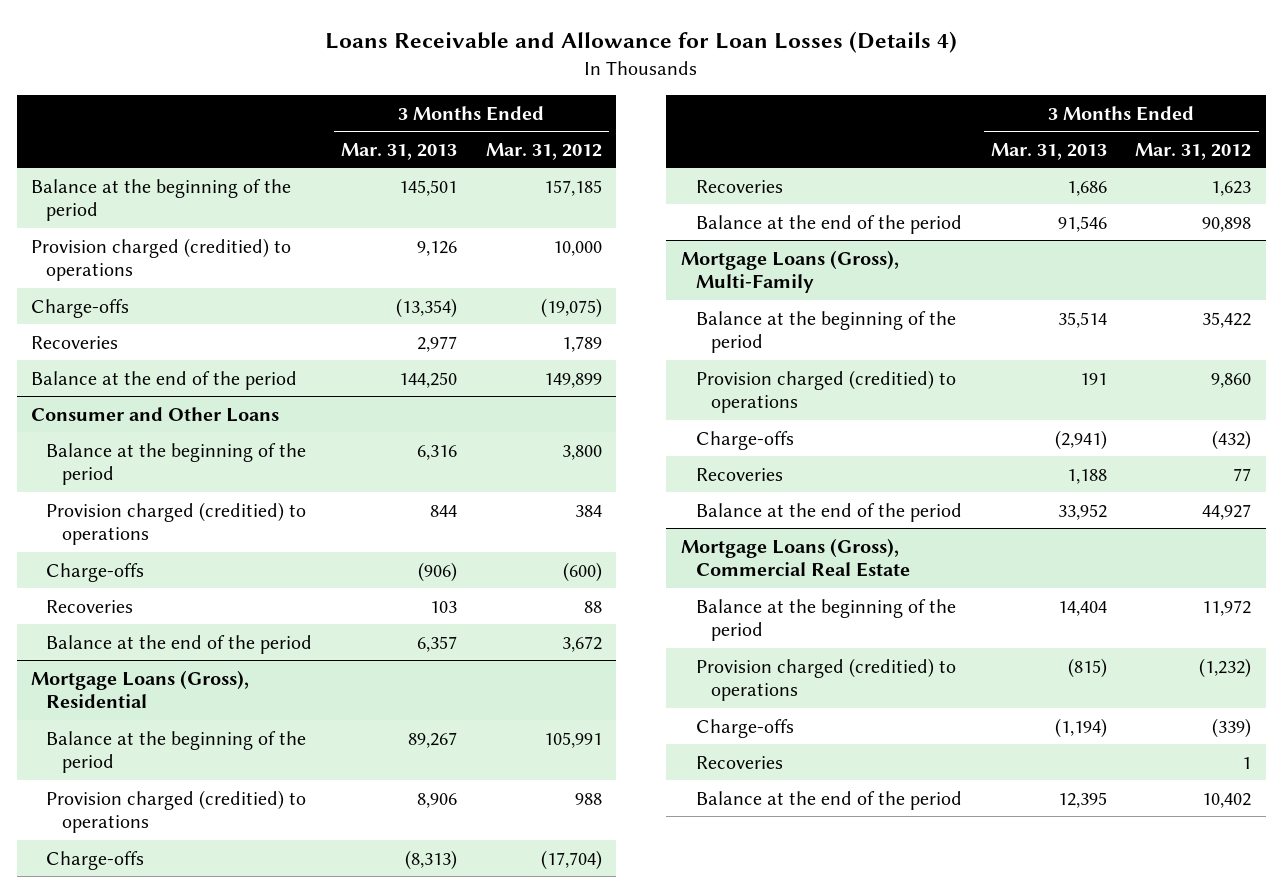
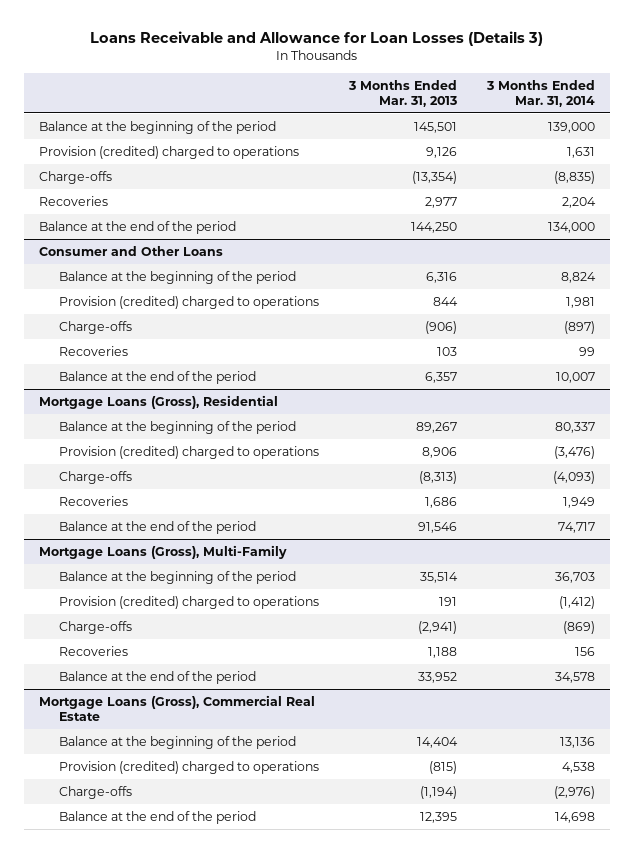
[325,31,958,54] Loans Receivable and Allowance for Loan Losses (Details 4) -> [89,31,543,47] Loans Receivable and Allowance for Loan Losses (Details 3)
[485,142,602,160] Mar. 31, 2012 -> none
none -> [485,79,595,107] 3 Months Ended Mar. 31, 2014
[31,237,292,282] Provision charged (creditied) to operations -> [38,145,299,159] Provision (credited) charged to operations
[46,501,307,546] Provision charged (creditied) to operations -> [58,295,319,309] Provision (credited) charged to operations
[46,789,307,834] Provision charged (creditied) to operations -> [58,445,319,459] Provision (credited) charged to operations
[696,369,957,414] Provision charged (creditied) to operations -> [58,595,319,609] Provision (credited) charged to operations
[696,657,957,702] Provision charged (creditied) to operations -> [58,760,319,774] Provision (credited) charged to operations
[696,755,784,769] Recoveries -> none

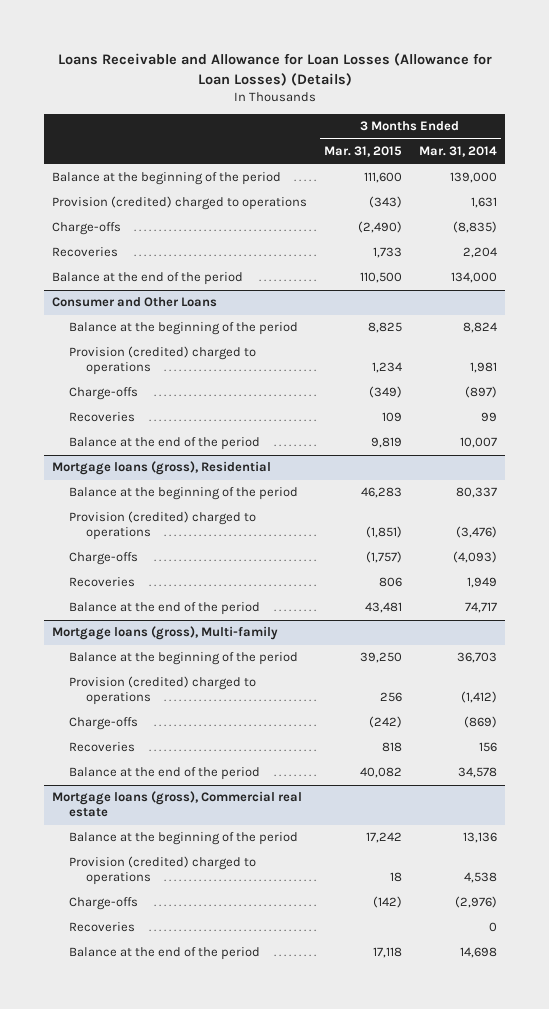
[89,31,543,47] Loans Receivable and Allowance for Loan Losses (Details 3) -> [57,53,492,86] Loans Receivable and Allowance for Loan Losses (Allowance for Loan Losses) (Details)
[347,79,457,107] 3 Months Ended Mar. 31, 2013 -> none
none -> [324,146,403,158] Mar. 31, 2015
[38,394,278,409] Mortgage Loans (Gross), Residential -> [52,461,272,476] Mortgage loans (gross), Residential
[38,544,287,559] Mortgage Loans (Gross), Multi-Family -> [52,626,279,641] Mortgage loans (gross), Multi-family
[38,694,315,721] Mortgage Loans (Gross), Commercial Real Estate -> [52,791,303,818] Mortgage loans (gross), Commercial real estate
none -> [69,922,136,933] Recoveries

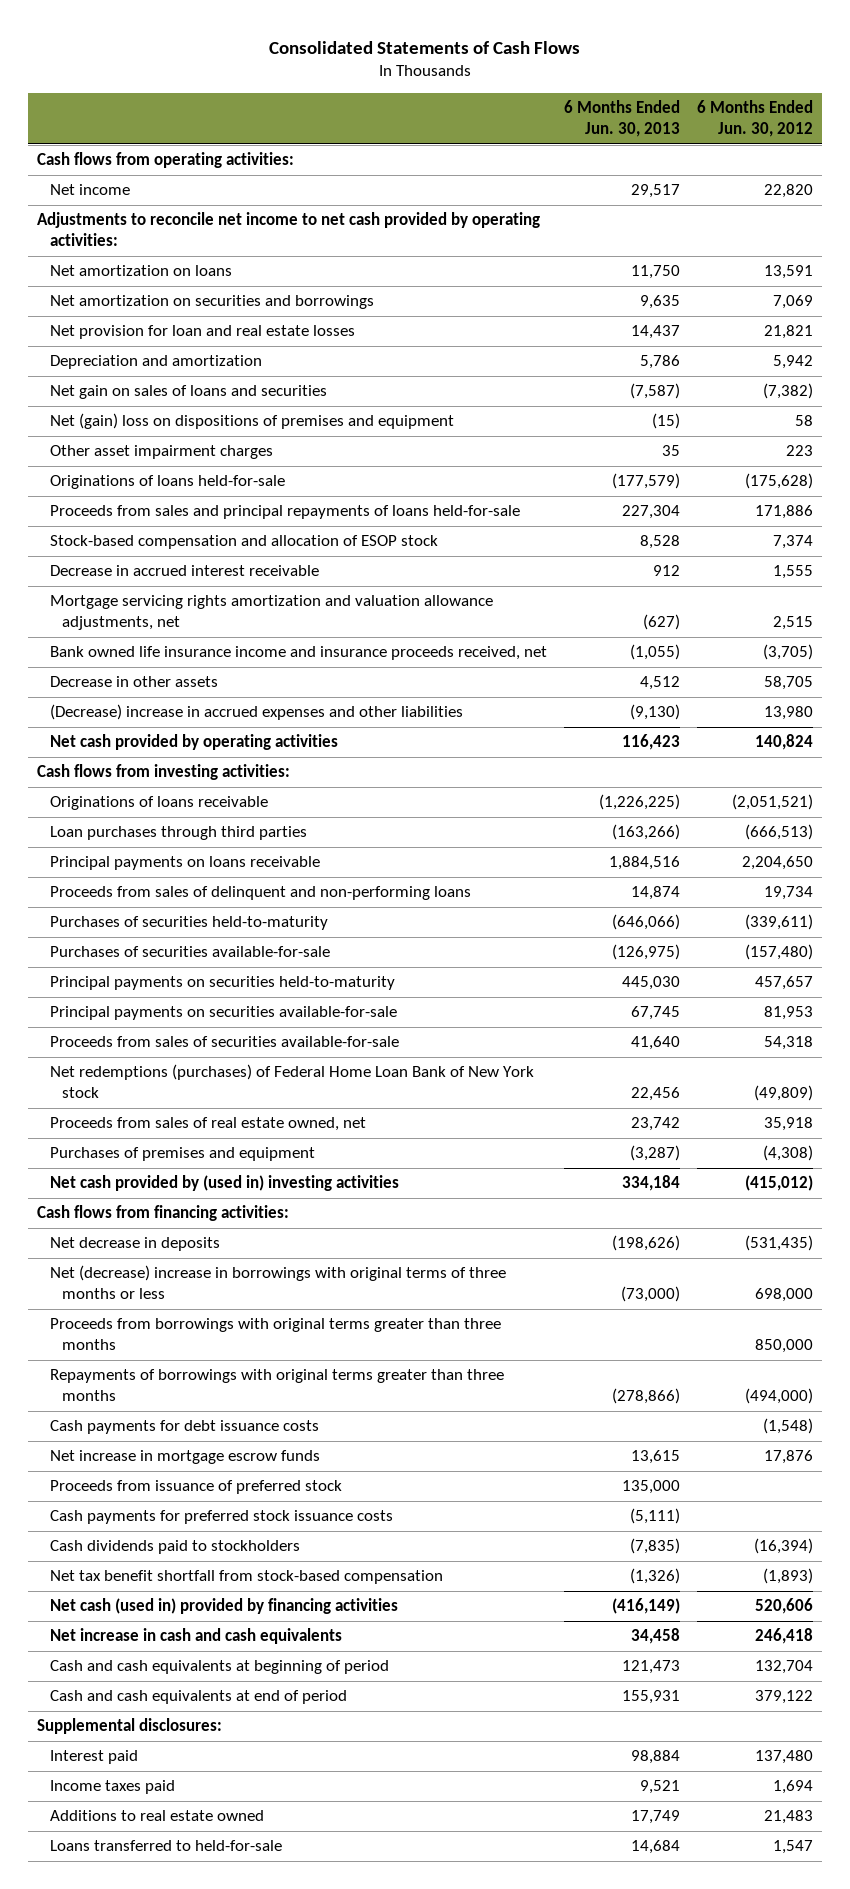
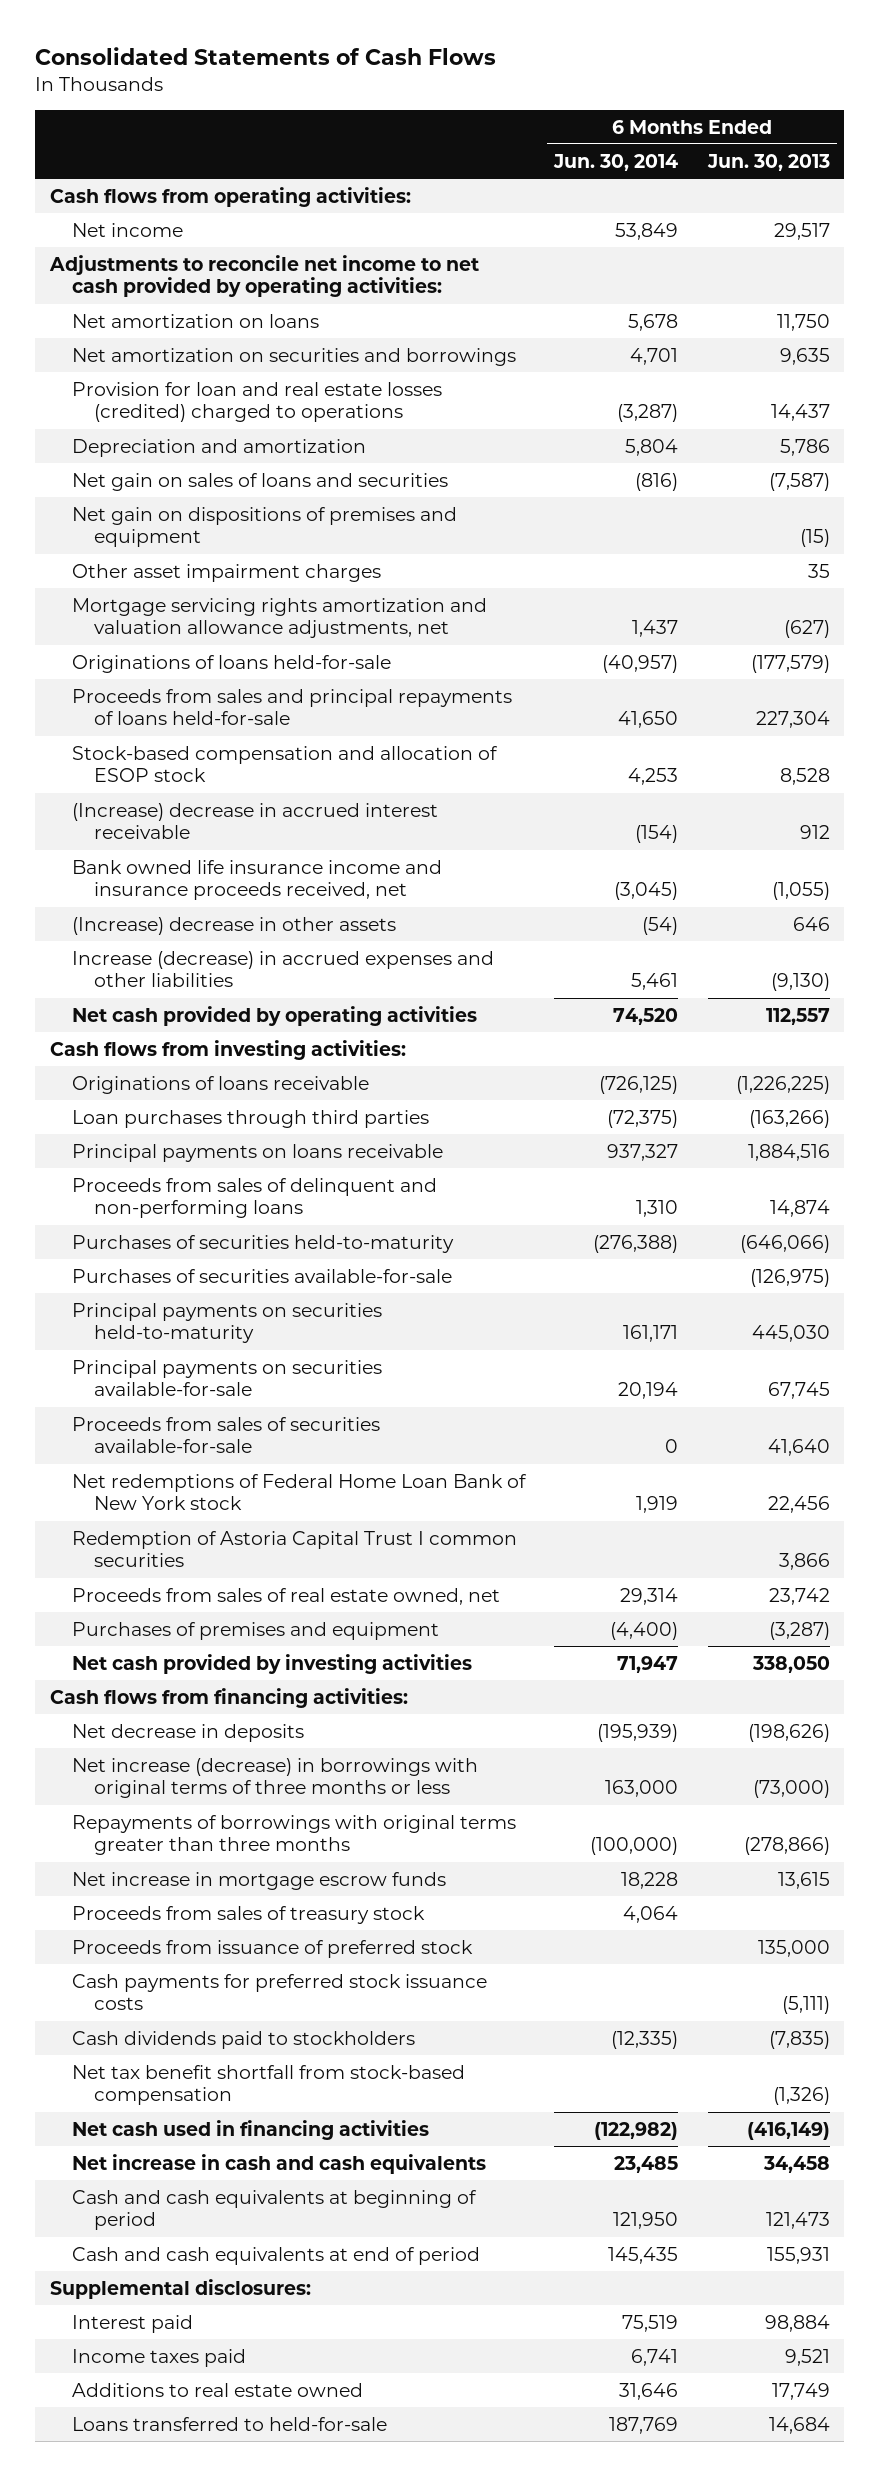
[697,100,814,137] 6 Months Ended Jun. 30, 2012 -> none
none -> [553,153,679,171] Jun. 30, 2014
[49,325,355,340] Net provision for loan and real estate losses -> [71,381,442,423] Provision for loan and real estate losses (credited) charged to operations
[49,413,454,430] Net (gain) loss on dispositions of premises and equipment -> [71,506,457,548] Net gain on dispositions of premises and equipment
[49,595,493,631] Mortgage servicing rights amortization and valuation allowance adjustments, net -> [71,597,487,639] Mortgage servicing rights amortization and valuation allowance adjustments, net
[49,565,319,577] Decrease in accrued interest receivable -> [71,802,438,840] (Increase) decrease in accrued interest receivable
[49,676,218,688] Decrease in other assets -> [71,916,396,935] (Increase) decrease in other assets
[639,676,680,691] 4,512 -> [792,916,830,931] 646
[49,704,463,721] (Decrease) increase in accrued expenses and other liabilities -> [71,950,494,988] Increase (decrease) in accrued expenses and other liabilities
[621,734,680,751] 116,423 -> [765,1007,830,1025] 112,557
[49,1064,534,1099] Net redemptions (purchases) of Federal Home Loan Bank of New York stock -> [71,1473,527,1511] Net redemptions of Federal Home Loan Bank of New York stock
none -> [71,1530,517,1568] Redemption of Astoria Capital Trust I common securities
[49,1175,399,1192] Net cash provided by (used in) investing activities -> [71,1653,472,1674] Net cash provided by investing activities
[621,1175,680,1192] 334,184 -> [751,1655,830,1673] 338,050
[49,1318,501,1351] Proceeds from borrowings with original terms greater than three months -> none
[49,1265,506,1300] Net (decrease) increase in borrowings with original terms of three months or less -> [71,1757,478,1799] Net increase (decrease) in borrowings with original terms of three months or less
[49,1420,319,1435] Cash payments for debt issuance costs -> none
none -> [71,1905,425,1924] Proceeds from sales of treasury stock
[49,1598,398,1615] Net cash (used in) provided by financing activities -> [71,2119,429,2140] Net cash used in financing activities

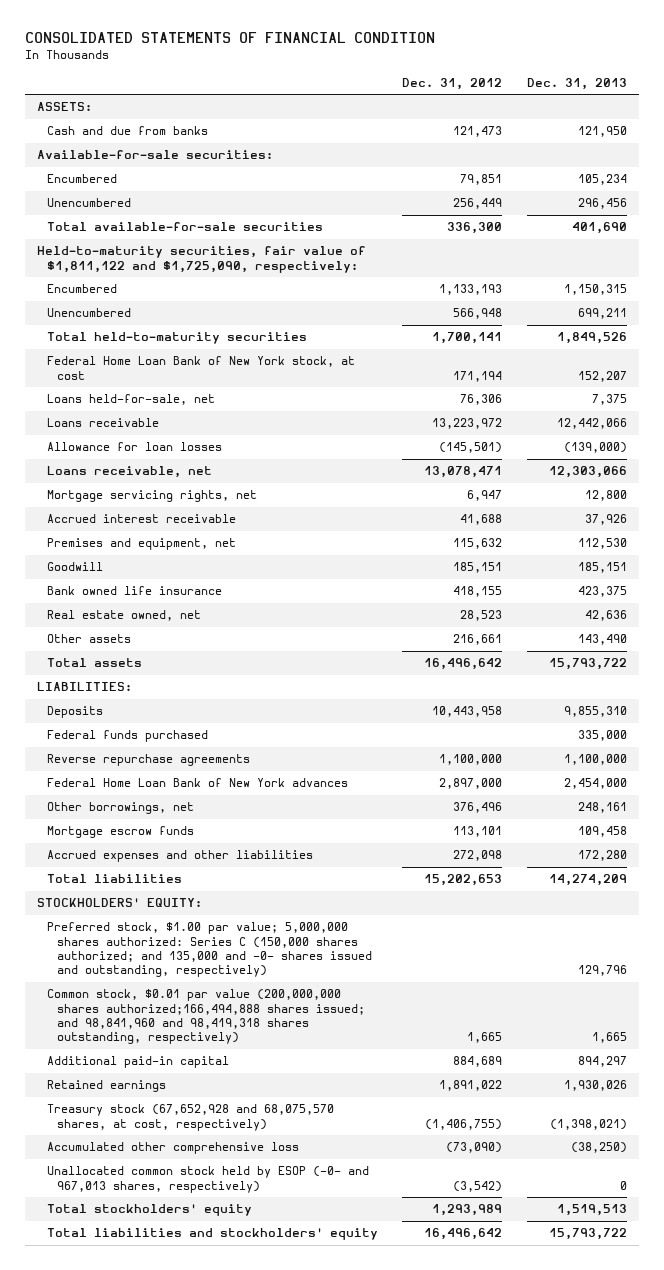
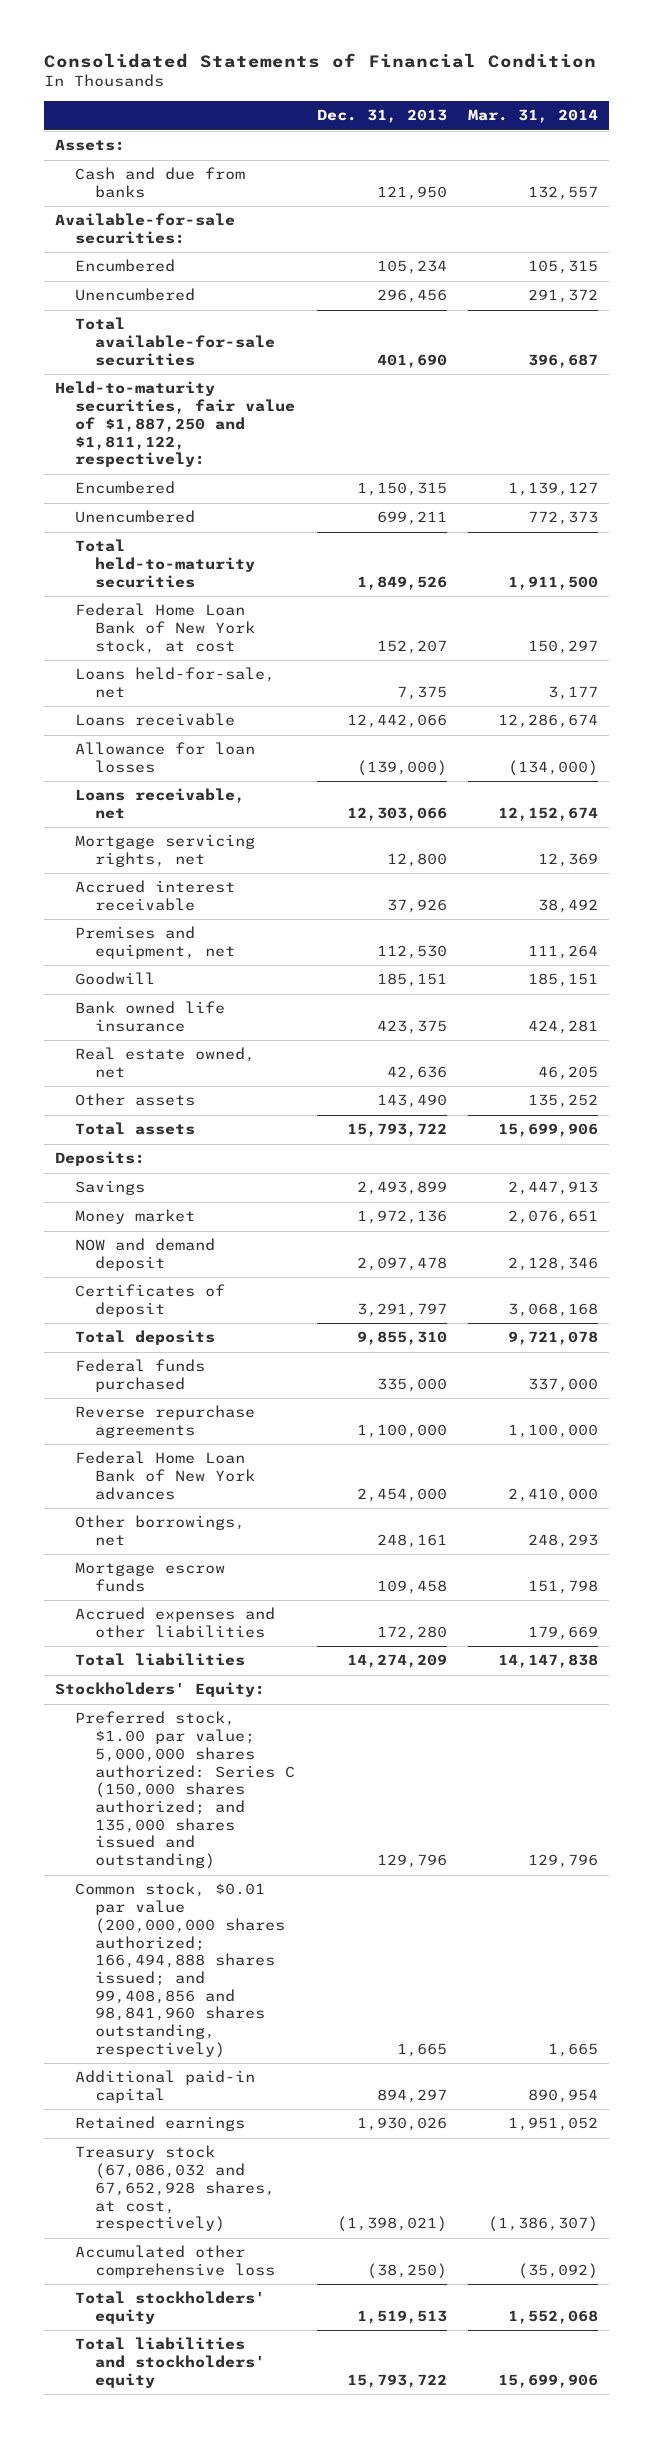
[25,32,436,44] CONSOLIDATED STATEMENTS OF FINANCIAL CONDITION -> [44,52,597,68] Consolidated Statements of Financial Condition
[402,77,503,90] Dec. 31, 2012 -> none
none -> [468,109,599,124] Mar. 31, 2014
[37,102,93,112] ASSETS: -> [55,139,126,152] Assets:
[37,246,367,273] Held-to-maturity securities, fair value of $1,811,122 and $1,725,090, respectively: -> [55,381,296,468] Held-to-maturity securities, fair value of $1,887,250 and $1,811,122, respectively:
[37,682,133,692] LIABILITIES: -> none
none -> [55,1151,146,1167] Deposits:
none -> [75,1180,146,1196] Savings
none -> [75,1209,196,1225] Money market
none -> [75,1238,216,1272] NOW and demand deposit
none -> [75,1284,226,1318] Certificates of deposit
[47,706,104,719] Deposits -> [75,1330,216,1346] Total deposits
[37,898,203,908] STOCKHOLDERS' EQUITY: -> [55,1682,266,1698] Stockholders' Equity:
[47,922,372,978] Preferred stock, $1.00 par value; 5,000,000 shares authorized: Series C (150,000 shares authorized; and 135,000 and -0- shares issued and outstanding, respectively) -> [75,1711,296,1870] Preferred stock, $1.00 par value; 5,000,000 shares authorized: Series C (150,000 shares authorized; and 135,000 shares issued and outstanding)
[47,989,365,1045] Common stock, $0.01 par value (200,000,000 shares authorized;166,494,888 shares issued; and 98,841,960 and 98,419,318 shares outstanding, respectively) -> [75,1882,286,2058] Common stock, $0.01 par value (200,000,000 shares authorized; 166,494,888 shares issued; and 99,408,856 and 98,841,960 shares outstanding, respectively)
[47,1104,335,1131] Treasury stock (67,652,928 and 68,075,570 shares, at cost, respectively) -> [75,2145,276,2233] Treasury stock (67,086,032 and 67,652,928 shares, at cost, respectively)
[47,1166,370,1193] Unallocated common stock held by ESOP (-0- and 967,013 shares, respectively) -> none

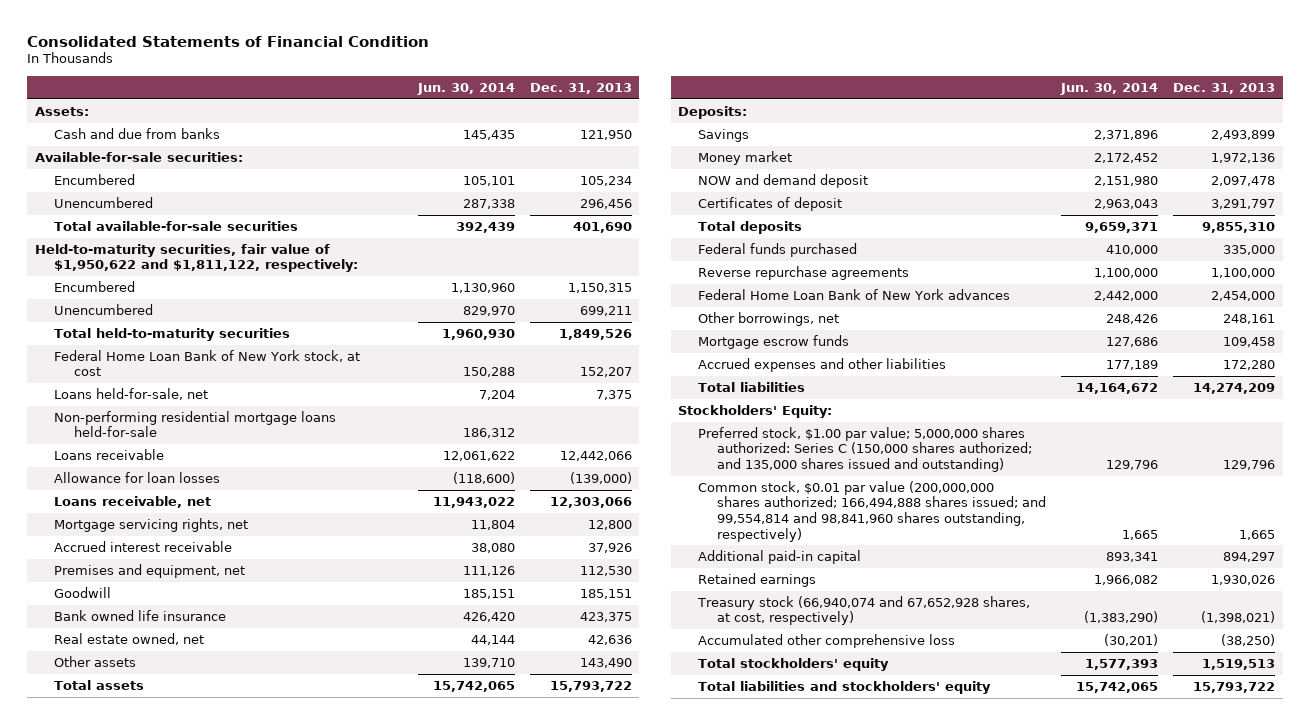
[468,109,599,124] Mar. 31, 2014 -> none
none -> [416,82,515,95] Jun. 30, 2014
[55,381,296,468] Held-to-maturity securities, fair value of $1,887,250 and $1,811,122, respectively: -> [34,243,359,273] Held-to-maturity securities, fair value of $1,950,622 and $1,811,122, respectively:
none -> [54,410,337,438] Non-performing residential mortgage loans held-for-sale
[75,1882,286,2058] Common stock, $0.01 par value (200,000,000 shares authorized; 166,494,888 shares issued; and 99,408,856 and 98,841,960 shares outstanding, respectively) -> [697,480,1046,542] Common stock, $0.01 par value (200,000,000 shares authorized; 166,494,888 shares issued; and 99,554,814 and 98,841,960 shares outstanding, respectively)
[75,2145,276,2233] Treasury stock (67,086,032 and 67,652,928 shares, at cost, respectively) -> [696,595,1030,626] Treasury stock (66,940,074 and 67,652,928 shares, at cost, respectively)

